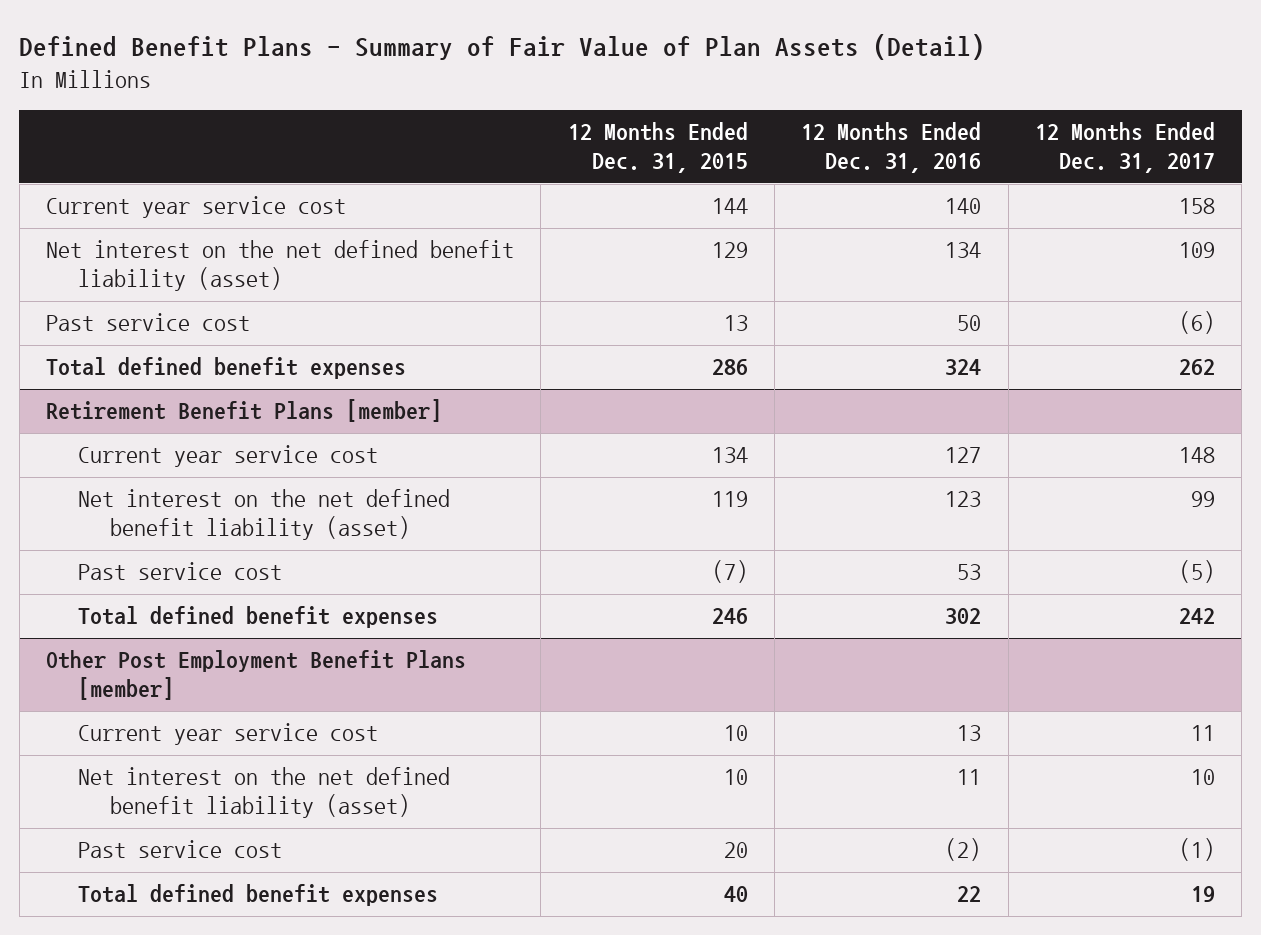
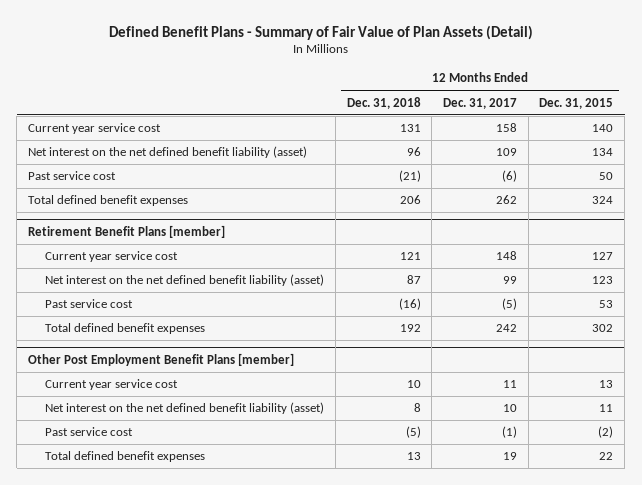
[801,122,982,174] 12 Months Ended Dec. 31, 2016 -> none
none -> [346,96,421,109] Dec. 31, 2018
[711,198,748,215] 144 -> [592,124,614,133] 140
[711,242,748,259] 129 -> [592,148,614,157] 134
[723,315,748,332] 13 -> [599,172,614,181] 50
[711,359,748,376] 286 -> [592,196,614,205] 324
[711,447,748,464] 134 -> [592,252,614,261] 127
[711,491,748,508] 119 -> [592,276,614,285] 123
[711,560,748,584] (7) -> [599,300,614,309] 53
[711,608,748,625] 246 -> [592,324,614,333] 302
[723,725,748,742] 10 -> [599,380,614,389] 13
[723,769,748,786] 10 -> [599,404,614,413] 11
[723,842,748,859] 20 -> [598,426,614,439] (2)
[723,886,748,903] 40 -> [599,452,614,461] 22

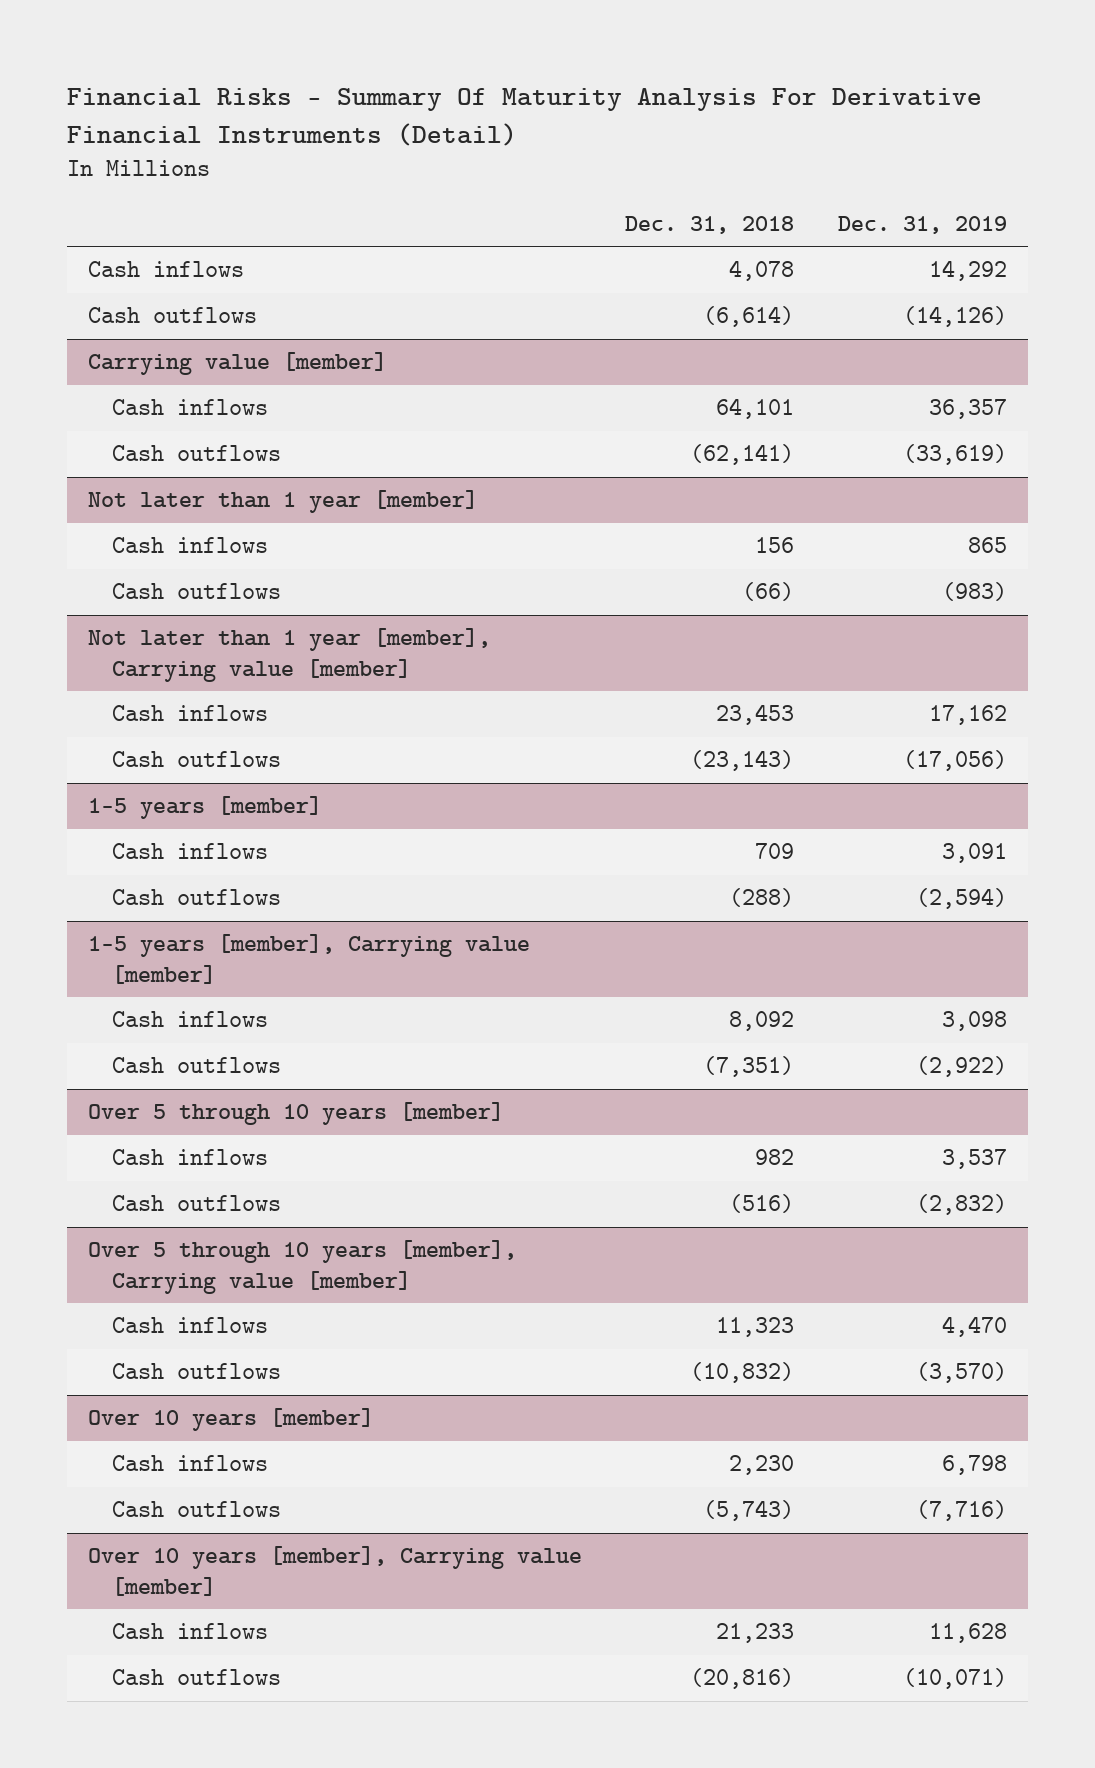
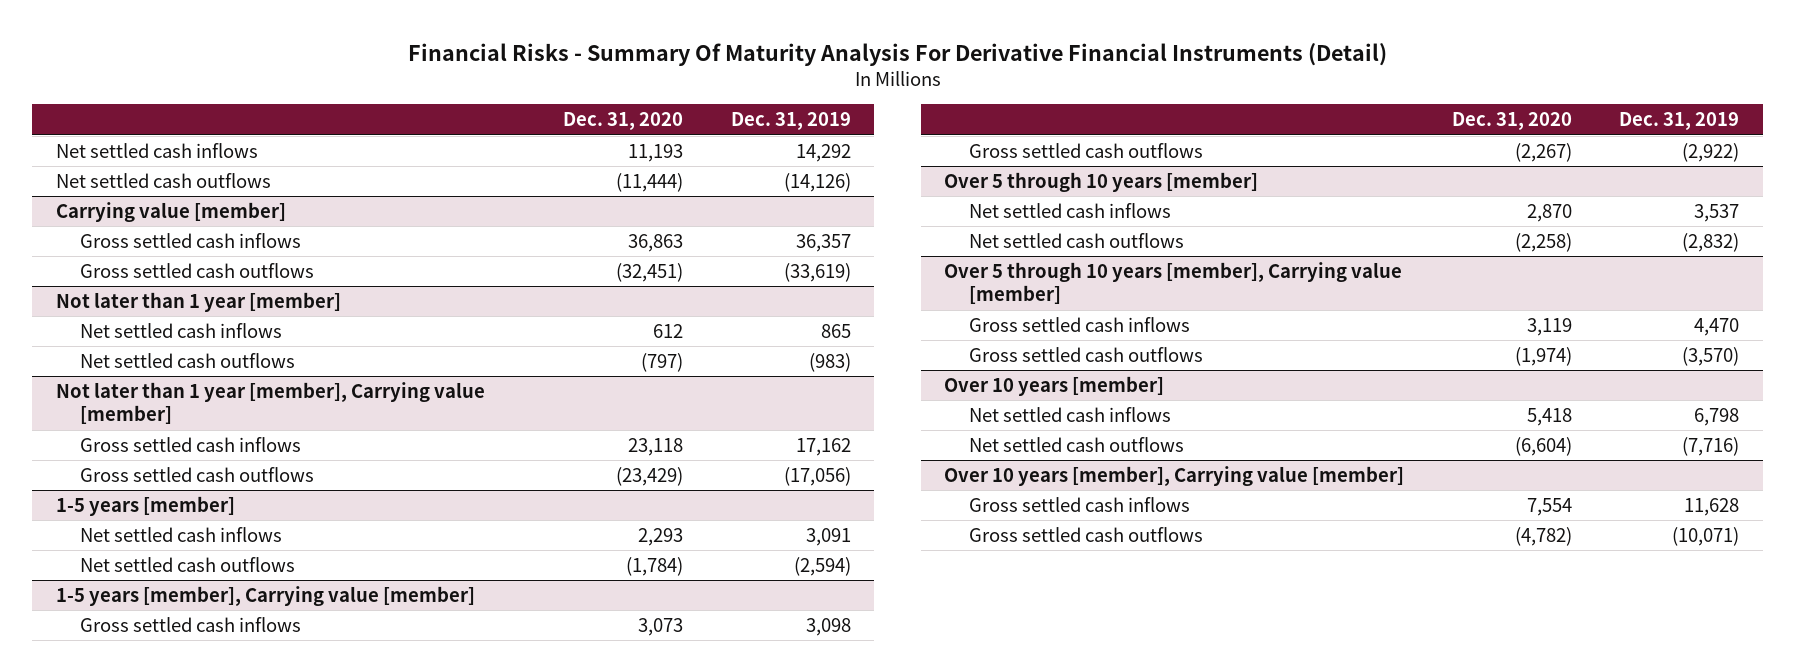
[625,215,795,234] Dec. 31, 2018 -> none
none -> [563,112,684,131] Dec. 31, 2020
[88,261,245,278] Cash inflows -> [55,143,258,159] Net settled cash inflows
[88,307,258,324] Cash outflows -> [55,173,271,189] Net settled cash outflows
[111,399,268,416] Cash inflows -> [80,233,302,249] Gross settled cash inflows
[111,445,281,462] Cash outflows -> [80,263,315,279] Gross settled cash outflows
[111,537,268,554] Cash inflows -> [80,323,283,339] Net settled cash inflows
[111,583,281,600] Cash outflows -> [80,353,296,369] Net settled cash outflows
[111,705,268,722] Cash inflows -> [80,437,302,453] Gross settled cash inflows
[111,751,281,768] Cash outflows -> [80,467,315,483] Gross settled cash outflows
[111,843,268,860] Cash inflows -> [80,527,283,543] Net settled cash inflows
[111,889,281,906] Cash outflows -> [80,557,296,573] Net settled cash outflows
[111,1011,268,1028] Cash inflows -> [80,617,302,633] Gross settled cash inflows
[111,1057,281,1074] Cash outflows -> [969,143,1204,159] Gross settled cash outflows
[111,1149,268,1166] Cash inflows -> [969,203,1172,219] Net settled cash inflows
[111,1195,281,1212] Cash outflows -> [969,233,1185,249] Net settled cash outflows
[111,1317,268,1334] Cash inflows -> [969,317,1191,333] Gross settled cash inflows
[111,1363,281,1380] Cash outflows -> [969,347,1204,363] Gross settled cash outflows
[111,1455,268,1472] Cash inflows -> [969,407,1172,423] Net settled cash inflows
[111,1501,281,1518] Cash outflows -> [969,437,1185,453] Net settled cash outflows
[111,1623,268,1640] Cash inflows -> [969,497,1191,513] Gross settled cash inflows
[111,1669,281,1686] Cash outflows -> [969,527,1204,543] Gross settled cash outflows

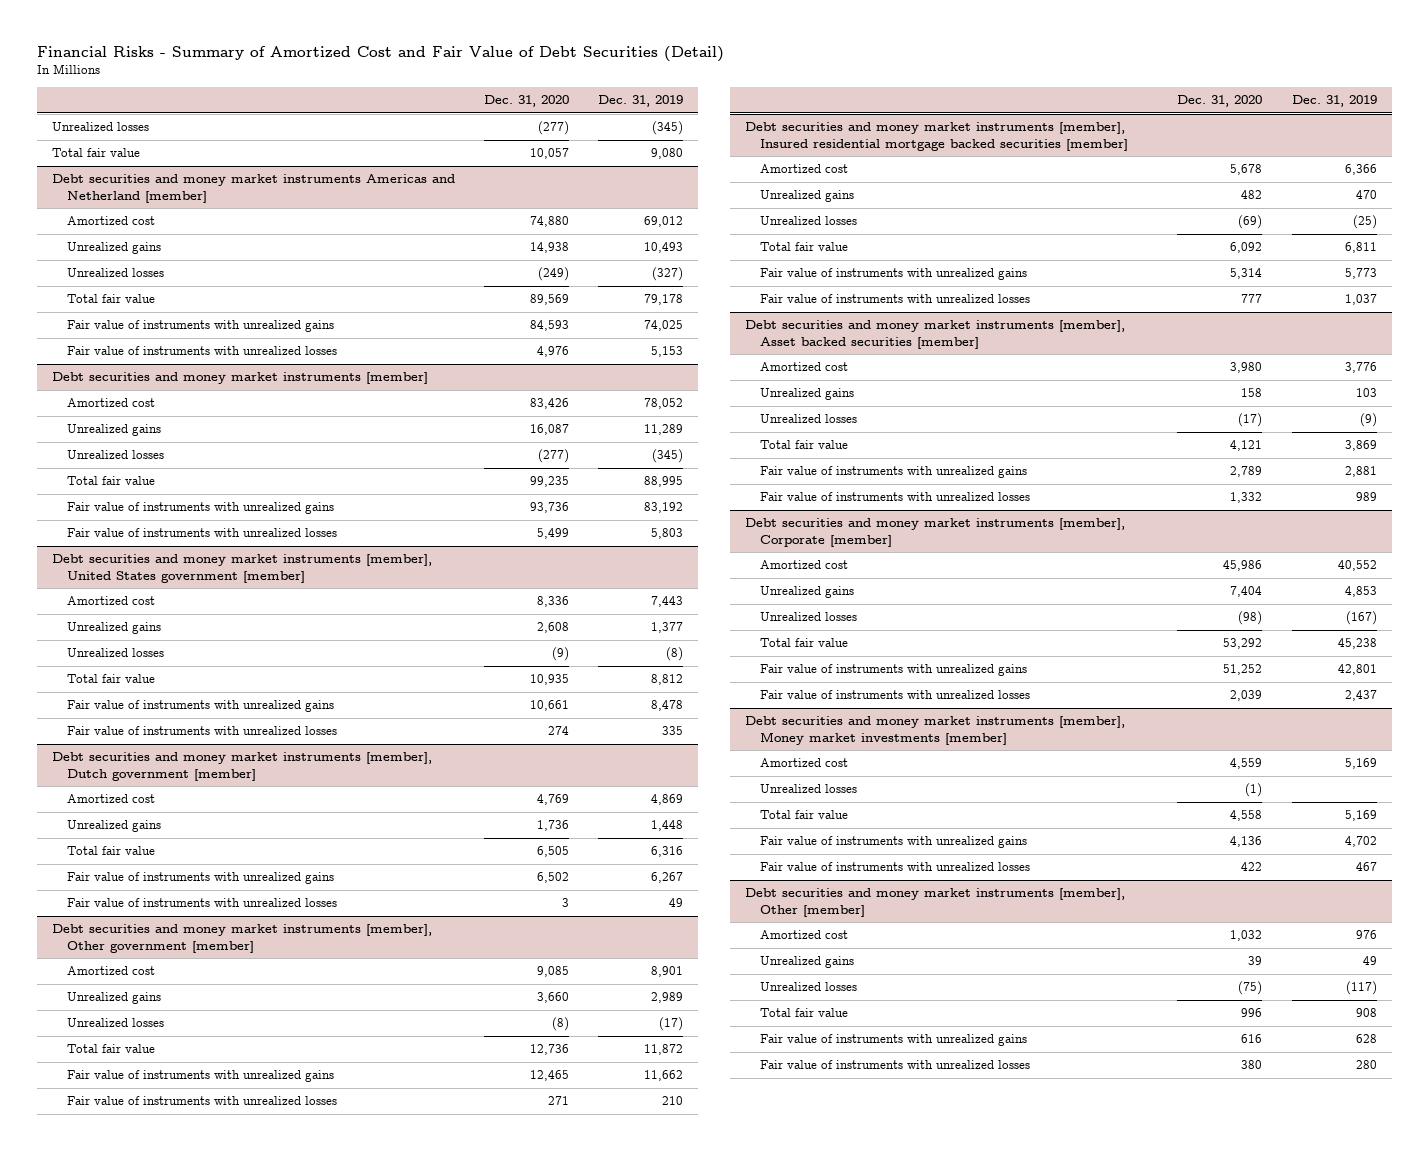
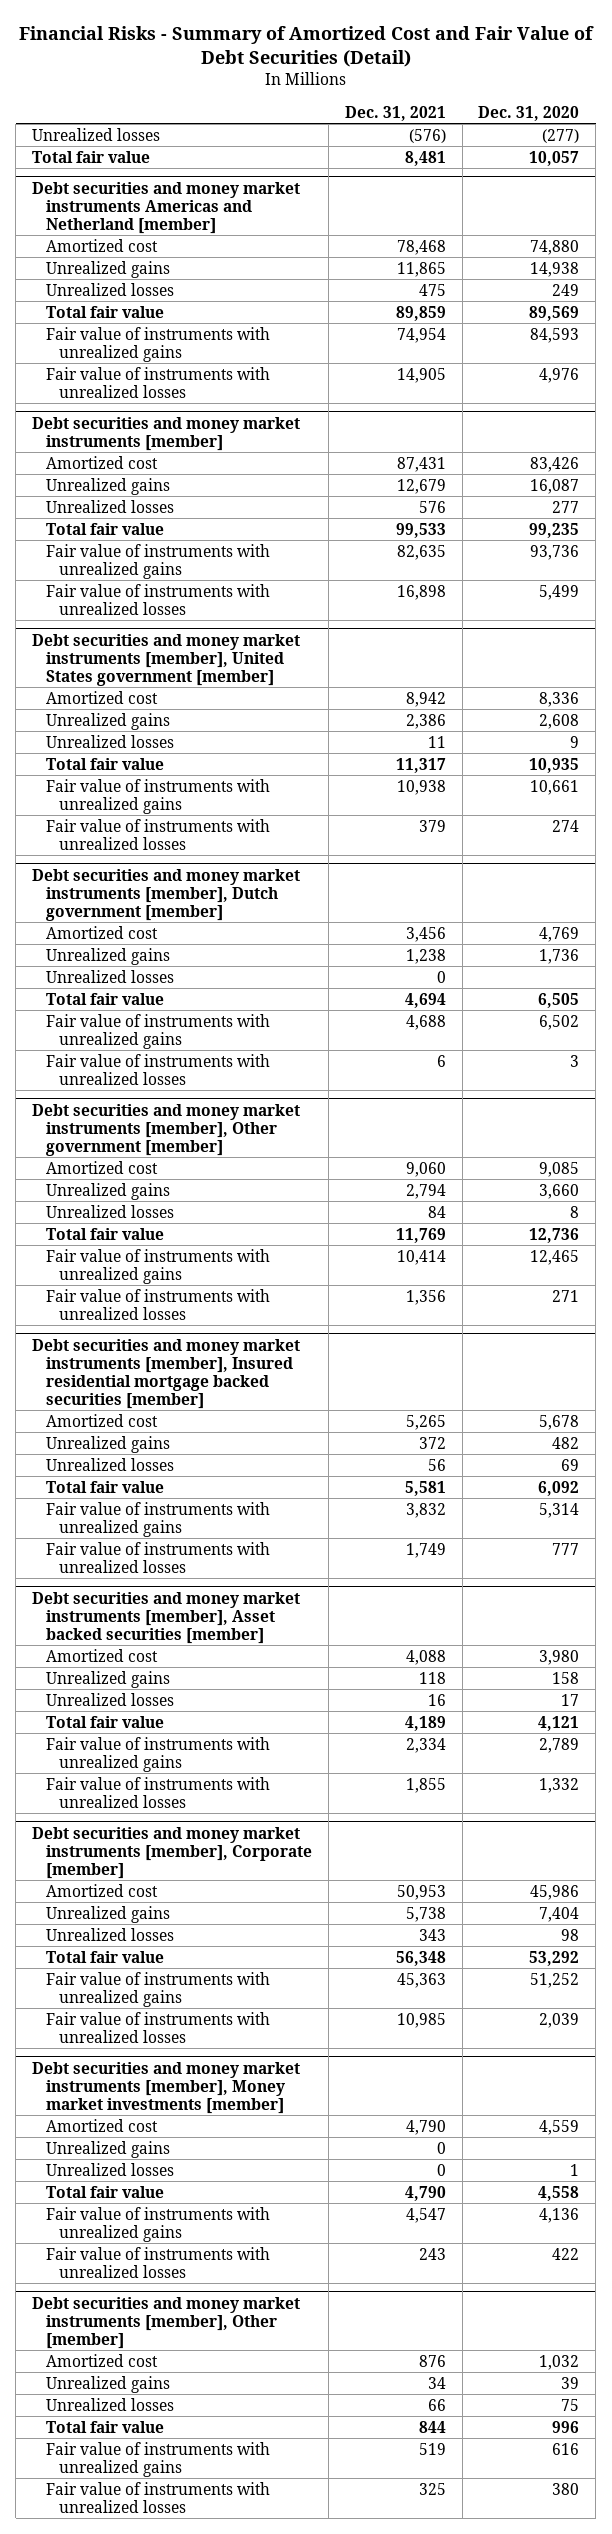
[598,95,684,108] Dec. 31, 2019 -> none
none -> [344,105,446,121] Dec. 31, 2021
[537,267,569,282] (249) -> [552,283,580,296] 249
[537,449,569,464] (277) -> [552,500,580,513] 277
[551,647,569,662] (9) -> [570,735,580,748] 9
none -> [45,969,174,983] Unrealized losses
[551,1017,569,1032] (8) -> [570,1205,580,1218] 8
[1238,215,1263,230] (69) -> [561,1458,580,1471] 69
[1238,413,1263,428] (17) -> [561,1693,580,1706] 17
[1238,611,1263,626] (98) -> [561,1928,580,1941] 98
none -> [45,2140,170,2158] Unrealized gains
[1245,783,1263,798] (1) -> [570,2163,580,2176] 1
[1238,981,1263,996] (75) -> [561,2398,580,2411] 75

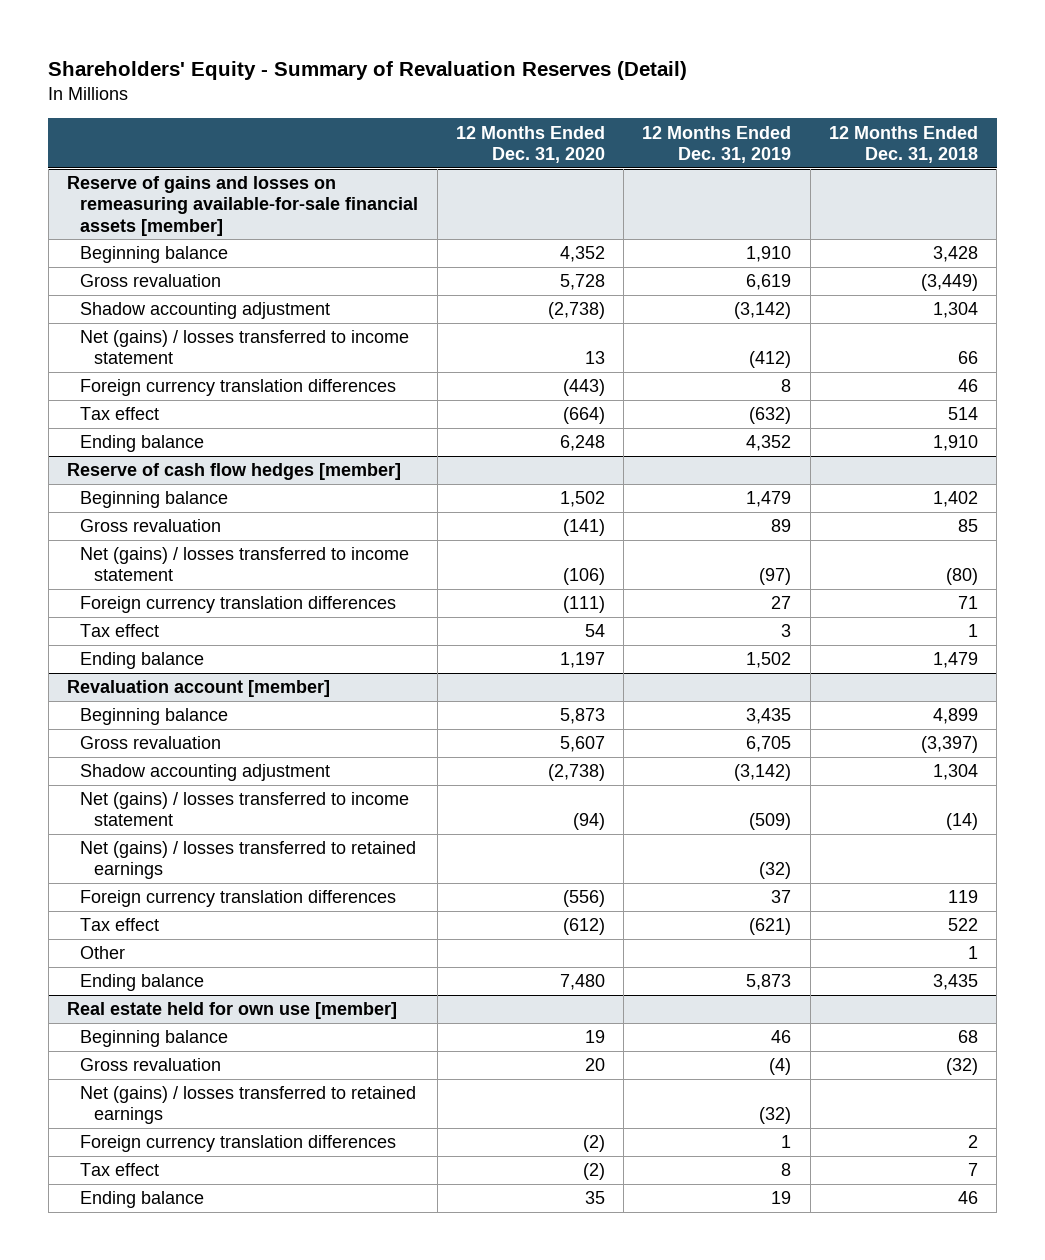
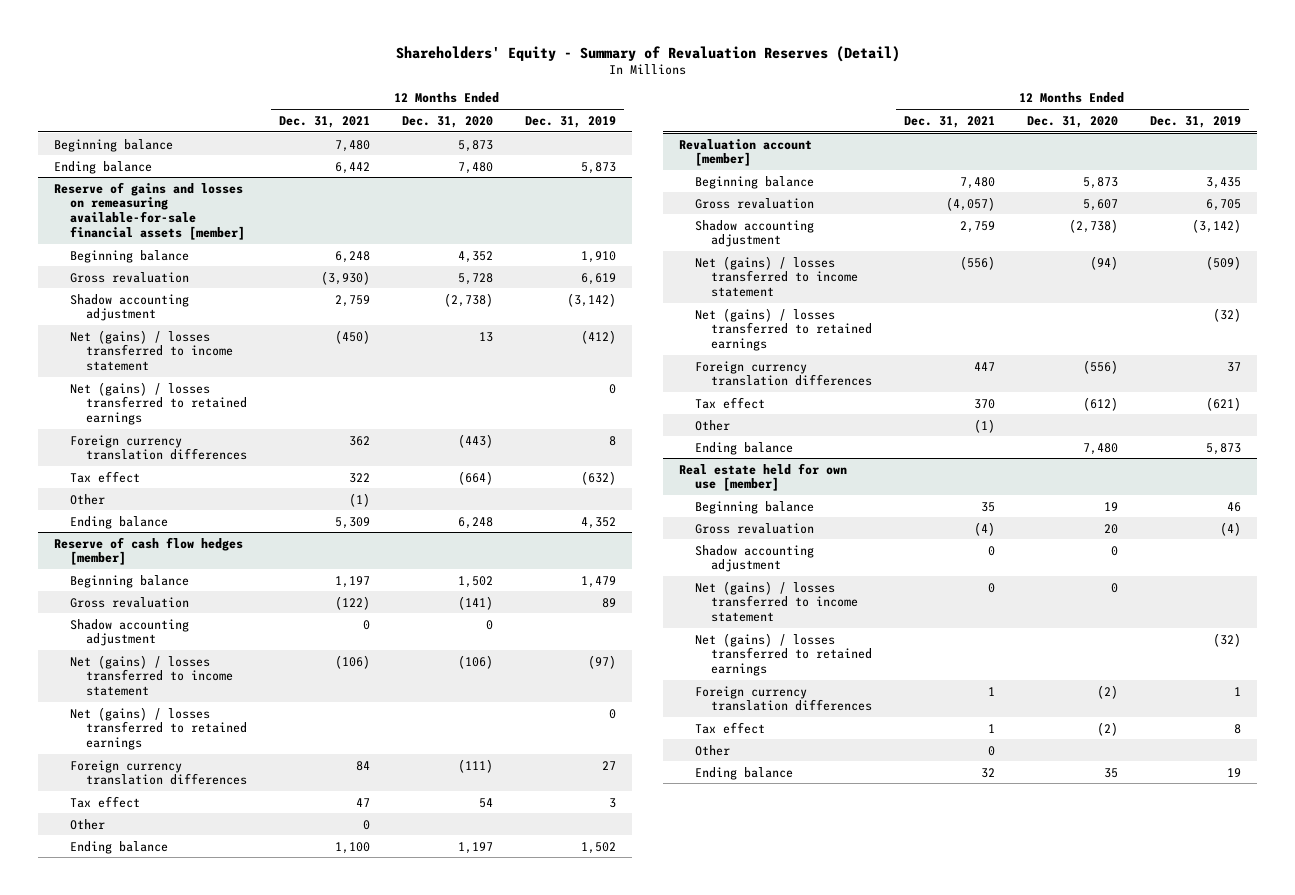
[828,125,978,163] 12 Months Ended Dec. 31, 2018 -> none
none -> [278,115,370,128] Dec. 31, 2021
none -> [54,138,174,152] Beginning balance
none -> [54,160,153,174] Ending balance
none -> [69,381,247,426] Net (gains) / losses transferred to retained earnings
none -> [69,493,105,505] Other
none -> [69,618,189,647] Shadow accounting adjustment
none -> [69,706,247,751] Net (gains) / losses transferred to retained earnings
none -> [69,818,105,830] Other
none -> [694,544,814,573] Shadow accounting adjustment
none -> [694,580,858,623] Net (gains) / losses transferred to income statement
none -> [694,744,730,756] Other

